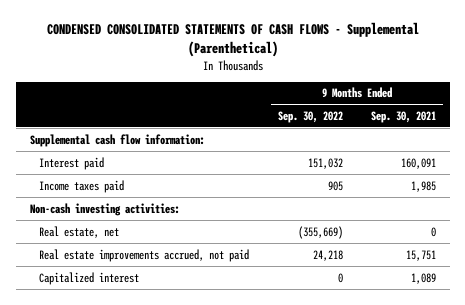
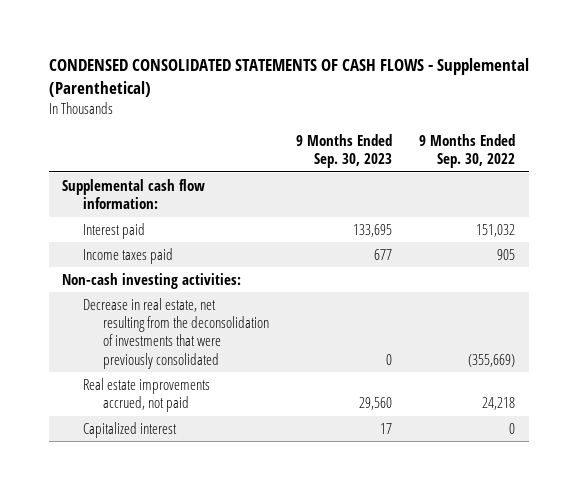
[370,110,436,123] Sep. 30, 2021 -> none
none -> [296,134,393,169] 9 Months Ended Sep. 30, 2023
[39,225,120,238] Real estate, net -> [82,297,270,369] Decrease in real estate, net resulting from the deconsolidation of investments that were previously consolidated

